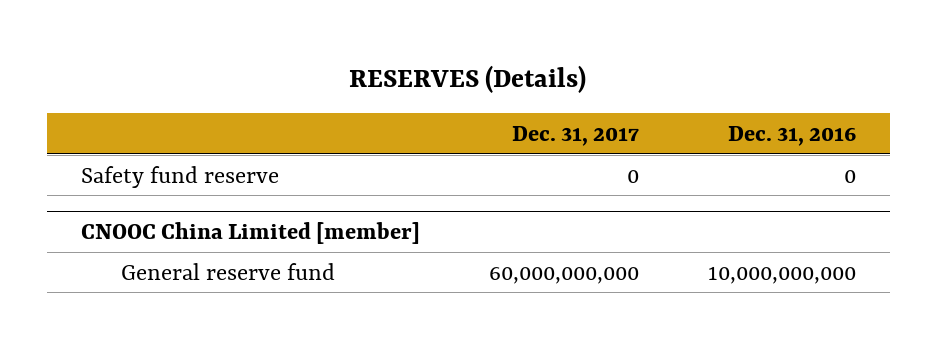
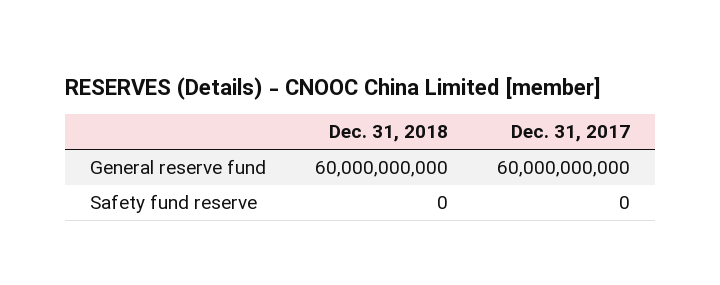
[349,65,587,94] RESERVES (Details) -> [65,76,602,100] RESERVES (Details) - CNOOC China Limited [member]
[727,125,856,146] Dec. 31, 2016 -> none
none -> [329,125,449,143] Dec. 31, 2018
[81,222,421,245] CNOOC China Limited [member] -> none
[81,165,280,188] Safety fund reserve -> [90,194,258,214] Safety fund reserve

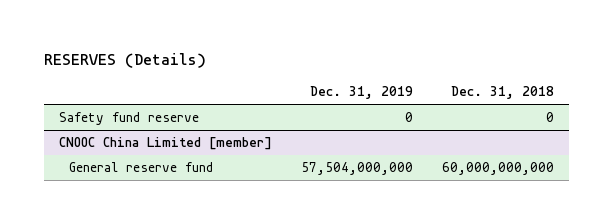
[65,76,602,100] RESERVES (Details) - CNOOC China Limited [member] -> [44,53,207,69] RESERVES (Details)
[511,125,631,143] Dec. 31, 2017 -> none
none -> [310,86,414,100] Dec. 31, 2019
[90,159,267,175] General reserve fund -> none
none -> [58,137,272,151] CNOOC China Limited [member]
none -> [68,162,213,173] General reserve fund

